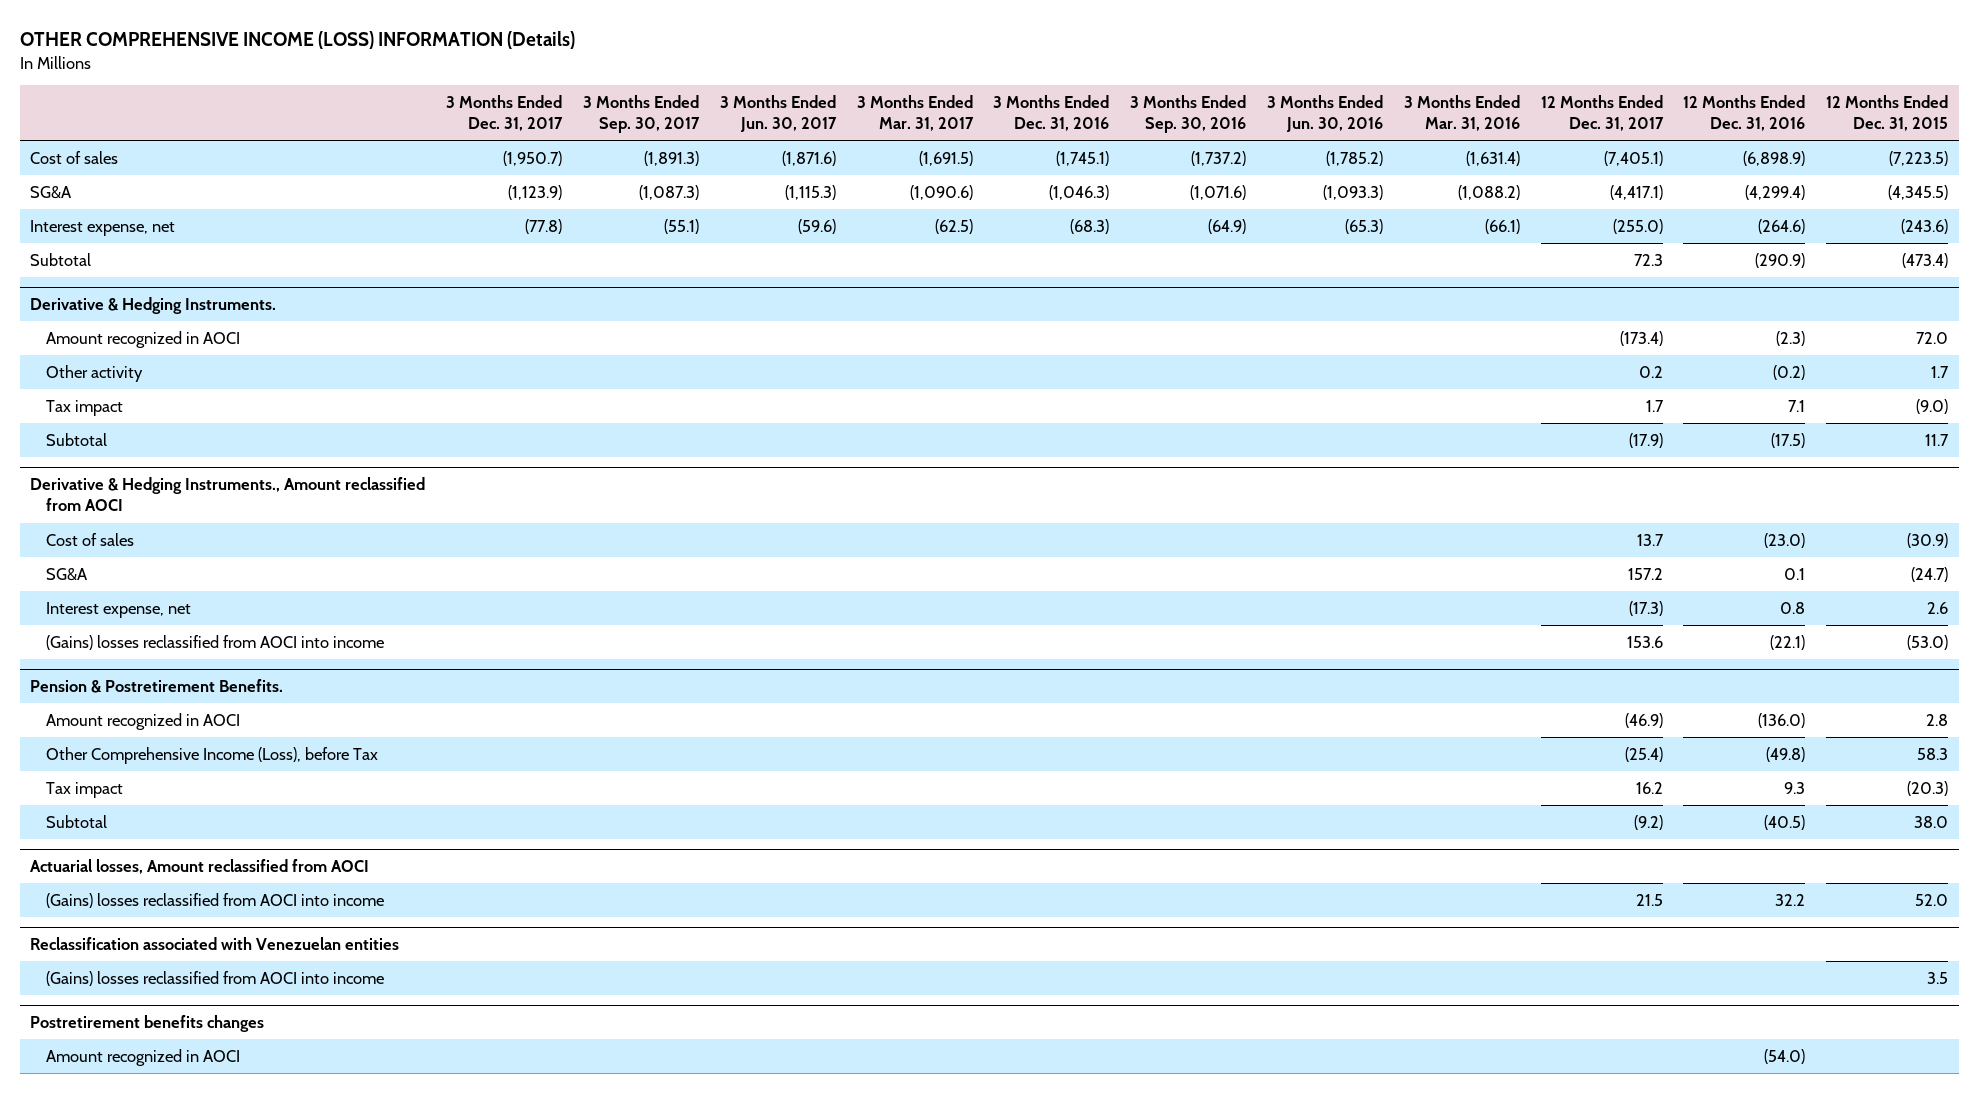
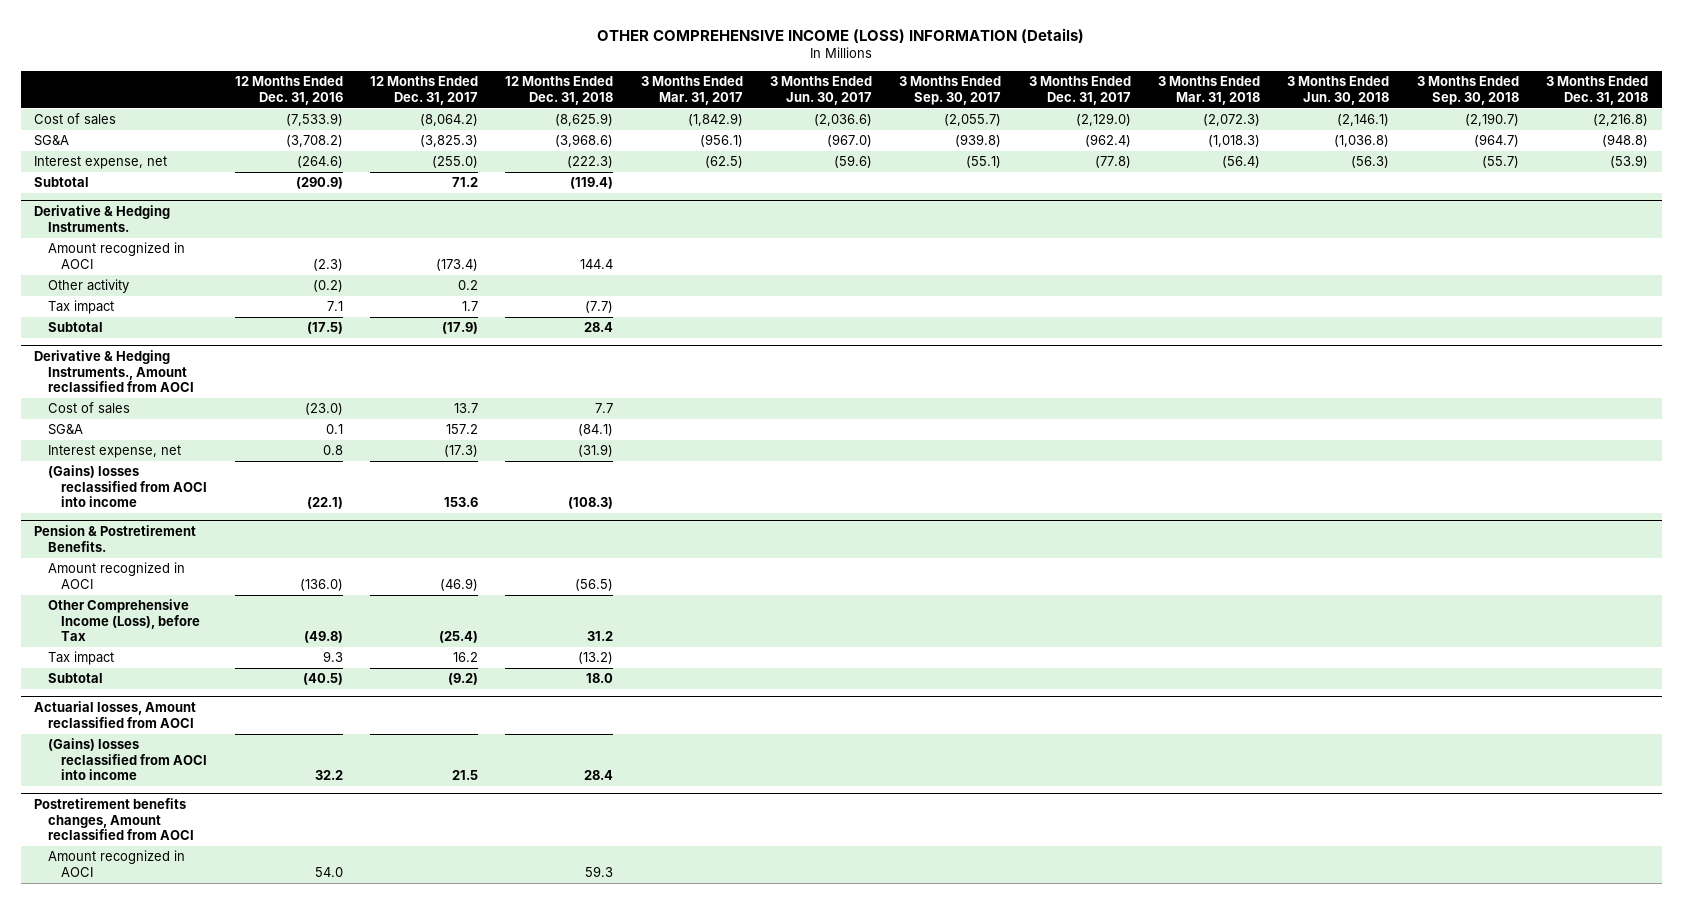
[993,95,1110,132] 3 Months Ended Dec. 31, 2016 -> none
[1130,95,1247,134] 3 Months Ended Sep. 30, 2016 -> none
[1266,95,1383,133] 3 Months Ended Jun. 30, 2016 -> none
[1403,95,1520,132] 3 Months Ended Mar. 31, 2016 -> none
[1826,95,1949,132] 12 Months Ended Dec. 31, 2015 -> none
none -> [505,76,614,105] 12 Months Ended Dec. 31, 2018
none -> [1158,76,1261,105] 3 Months Ended Mar. 31, 2018
none -> [1287,76,1390,105] 3 Months Ended Jun. 30, 2018
none -> [1416,76,1519,105] 3 Months Ended Sep. 30, 2018
none -> [1546,76,1649,105] 3 Months Ended Dec. 31, 2018
[503,150,563,166] (1,950.7) -> [1075,113,1131,127] (2,129.0)
[643,150,699,166] (1,891.3) -> [944,114,1002,127] (2,055.7)
[781,150,836,166] (1,871.6) -> [814,114,873,127] (2,036.6)
[918,150,973,166] (1,691.5) -> [687,113,743,127] (1,842.9)
[1603,150,1663,166] (7,405.1) -> [420,114,479,127] (8,064.2)
[1743,150,1806,166] (6,898.9) -> [285,113,343,127] (7,533.9)
[508,184,563,200] (1,123.9) -> [1084,134,1131,148] (962.4)
[638,184,699,200] (1,087.3) -> [955,134,1002,148] (939.8)
[784,184,836,200] (1,115.3) -> [827,134,873,148] (967.0)
[909,184,973,200] (1,090.6) -> [699,134,743,148] (956.1)
[1609,184,1663,200] (4,417.1) -> [420,135,479,148] (3,825.3)
[1745,184,1806,200] (4,299.4) -> [285,135,343,148] (3,708.2)
[1633,253,1663,266] 72.3 -> [452,177,479,188] 71.2
[30,937,400,951] Reclassification associated with Venezuelan entities -> none
[45,970,384,986] (Gains) losses reclassified from AOCI into income -> none
[30,1015,265,1033] Postretirement benefits changes -> none
none -> [34,798,194,841] Postretirement benefits changes, Amount reclassified from AOCI
[1764,1048,1806,1064] (54.0) -> [314,866,343,877] 54.0

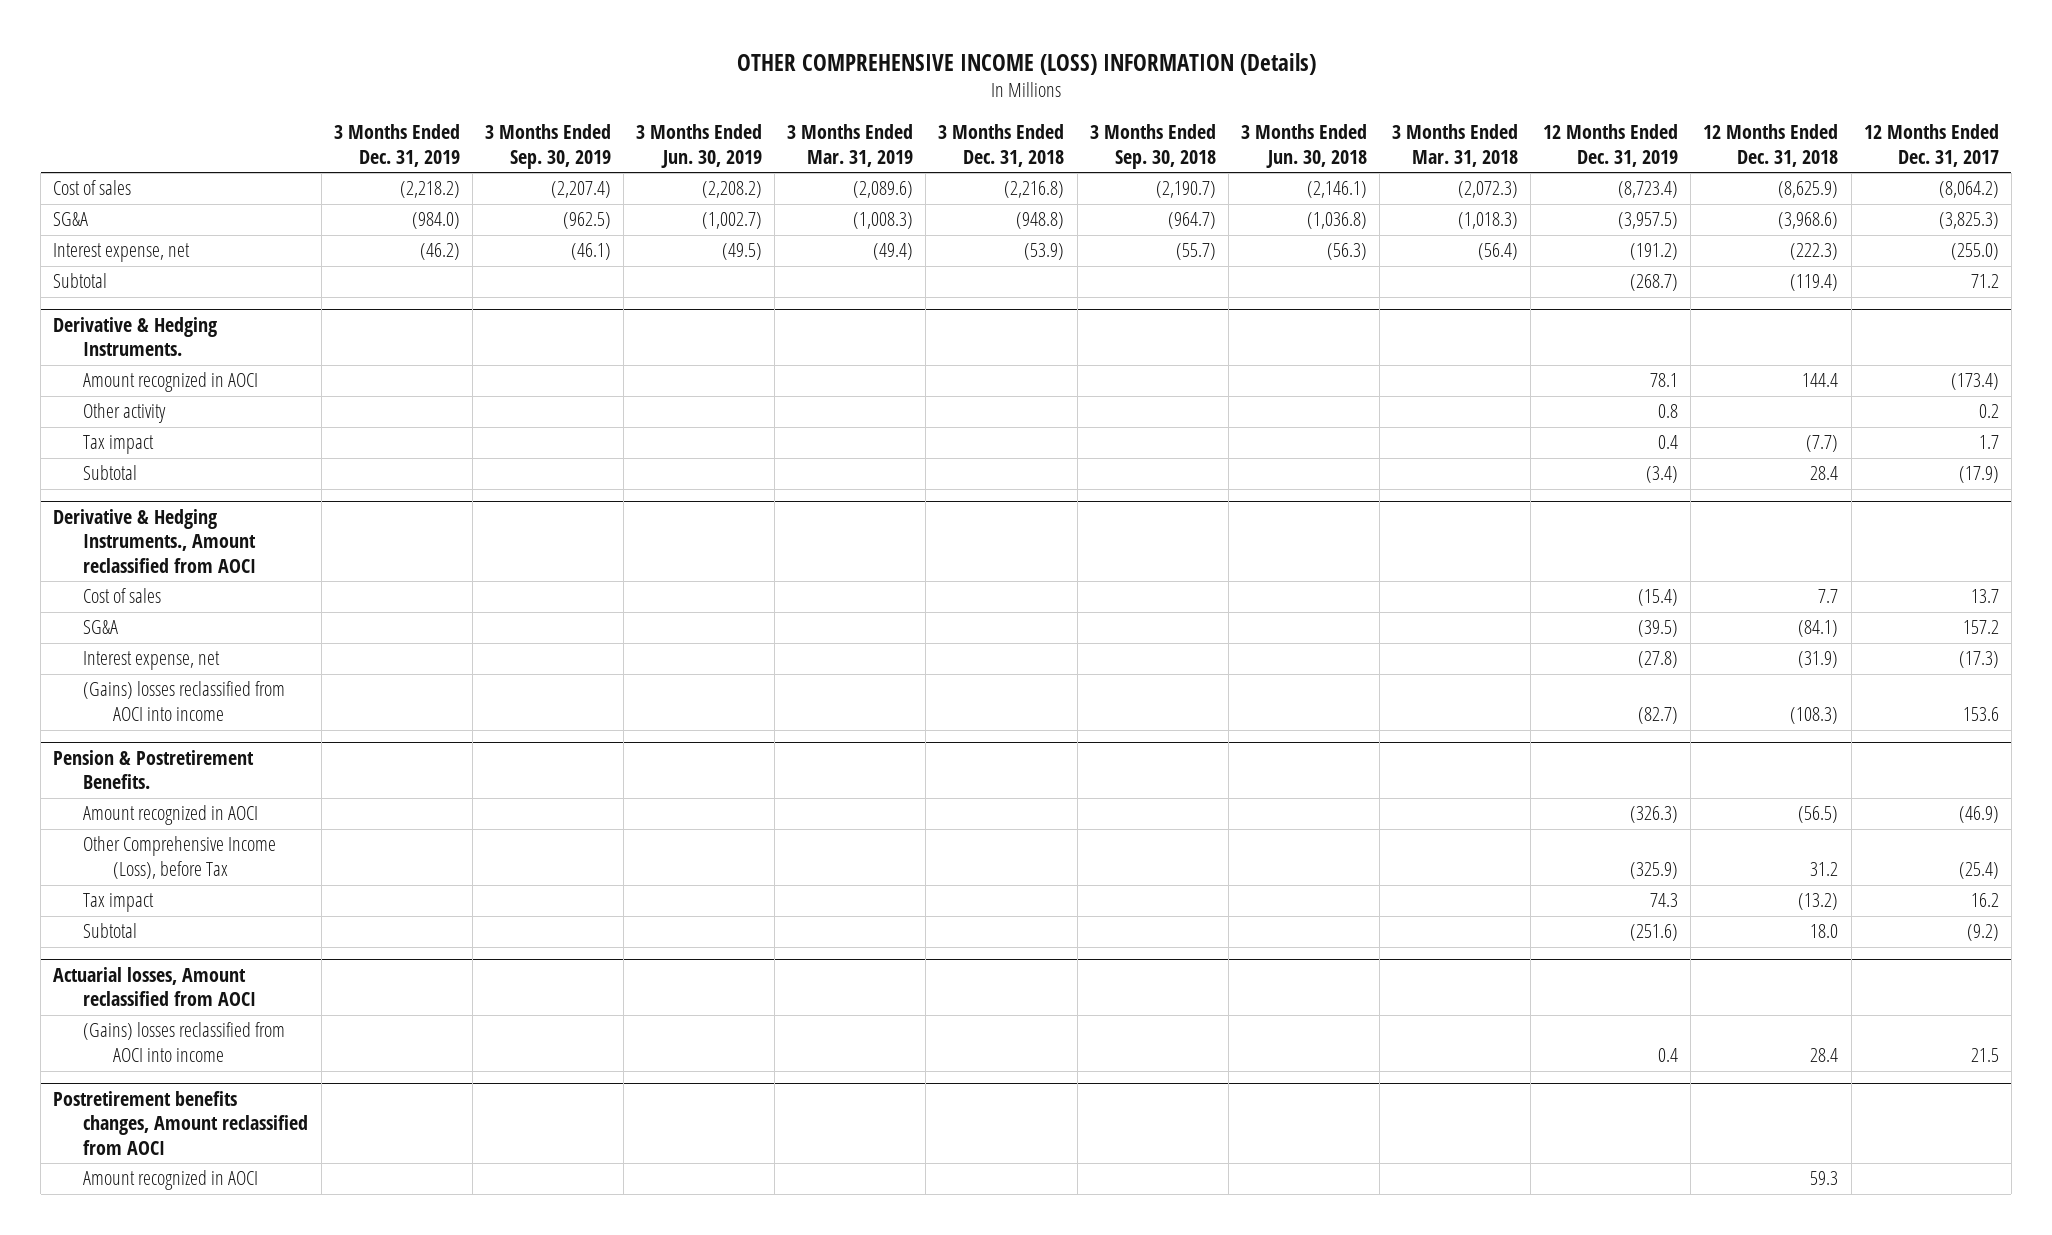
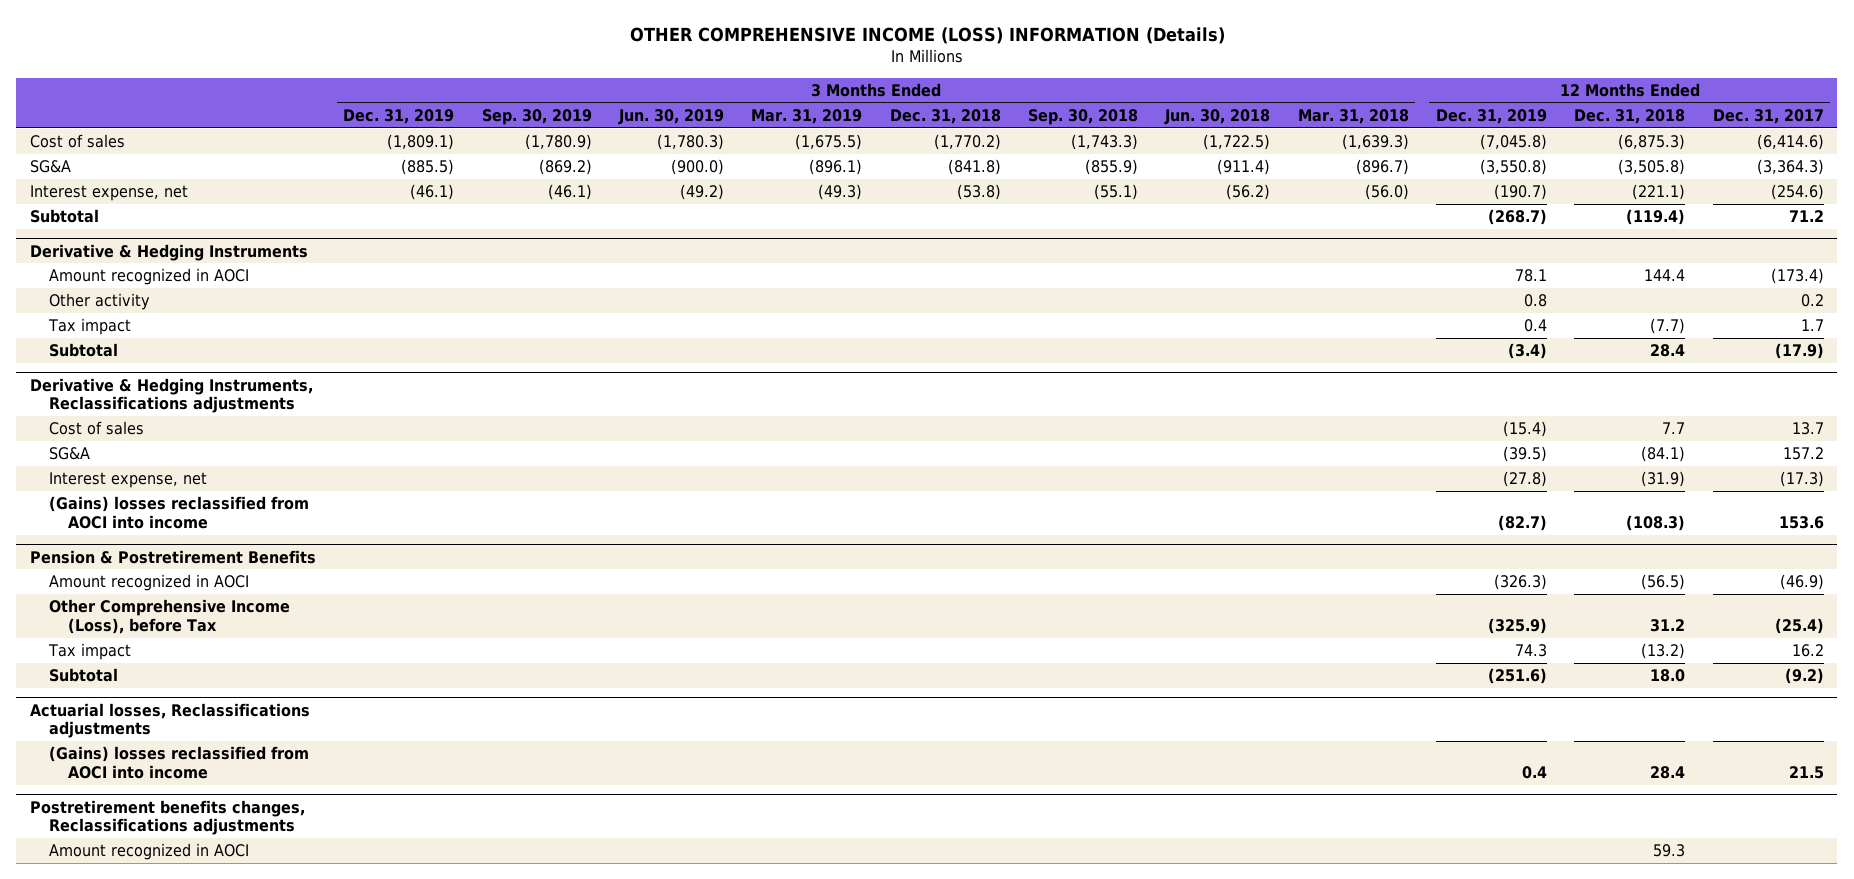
[399,181,460,199] (2,218.2) -> [387,134,455,151] (1,809.1)
[550,181,611,199] (2,207.4) -> [524,134,592,151] (1,780.9)
[702,181,763,199] (2,208.2) -> [657,134,725,151] (1,780.3)
[853,181,914,199] (2,089.6) -> [795,134,863,151] (1,675.5)
[1004,181,1065,199] (2,216.8) -> [933,134,1001,151] (1,770.2)
[1155,181,1216,199] (2,190.7) -> [1071,134,1139,151] (1,743.3)
[1306,181,1367,199] (2,146.1) -> [1203,134,1271,151] (1,722.5)
[1458,181,1519,199] (2,072.3) -> [1341,134,1409,151] (1,639.3)
[1618,181,1679,199] (8,723.4) -> [1479,134,1547,151] (7,045.8)
[1778,181,1839,199] (8,625.9) -> [1618,134,1686,151] (6,875.3)
[1938,181,1999,199] (8,064.2) -> [1756,134,1824,151] (6,414.6)
[411,212,460,230] (984.0) -> [401,159,455,176] (885.5)
[562,212,611,230] (962.5) -> [538,159,592,176] (869.2)
[702,212,763,230] (1,002.7) -> [671,159,725,176] (900.0)
[853,212,914,230] (1,008.3) -> [809,159,863,176] (896.1)
[1016,212,1065,230] (948.8) -> [947,159,1001,176] (841.8)
[1167,212,1216,230] (964.7) -> [1085,159,1139,176] (855.9)
[1306,212,1367,230] (1,036.8) -> [1217,159,1271,176] (911.4)
[1458,212,1519,230] (1,018.3) -> [1355,159,1409,176] (896.7)
[1618,212,1679,230] (3,957.5) -> [1479,159,1547,176] (3,550.8)
[1778,212,1839,230] (3,968.6) -> [1618,159,1686,176] (3,505.8)
[1938,212,1999,230] (3,825.3) -> [1756,159,1824,176] (3,364.3)
[419,243,460,261] (46.2) -> [410,184,455,201] (46.1)
[722,243,763,261] (49.5) -> [680,184,725,201] (49.2)
[873,243,914,261] (49.4) -> [818,184,863,201] (49.3)
[1024,243,1065,261] (53.9) -> [956,184,1001,201] (53.8)
[1175,243,1216,261] (55.7) -> [1094,184,1139,201] (55.1)
[1326,243,1367,261] (56.3) -> [1226,184,1271,201] (56.2)
[1478,243,1519,261] (56.4) -> [1364,184,1409,201] (56.0)
[1630,243,1679,261] (191.2) -> [1493,184,1547,201] (190.7)
[1790,243,1839,261] (222.3) -> [1632,184,1686,201] (221.1)
[1950,243,1999,261] (255.0) -> [1770,184,1824,201] (254.6)
[53,316,218,357] Derivative & Hedging Instruments. -> [30,243,309,261] Derivative & Hedging Instruments
[53,508,257,573] Derivative & Hedging Instruments., Amount reclassified from AOCI -> none
none -> [30,377,314,414] Derivative & Hedging Instruments, Reclassifications adjustments
[53,749,255,790] Pension & Postretirement Benefits. -> [30,549,317,564] Pension & Postretirement Benefits
[53,966,257,1007] Actuarial losses, Amount reclassified from AOCI -> none
none -> [30,702,311,739] Actuarial losses, Reclassifications adjustments
[53,1090,309,1155] Postretirement benefits changes, Amount reclassified from AOCI -> none
none -> [30,799,306,836] Postretirement benefits changes, Reclassifications adjustments

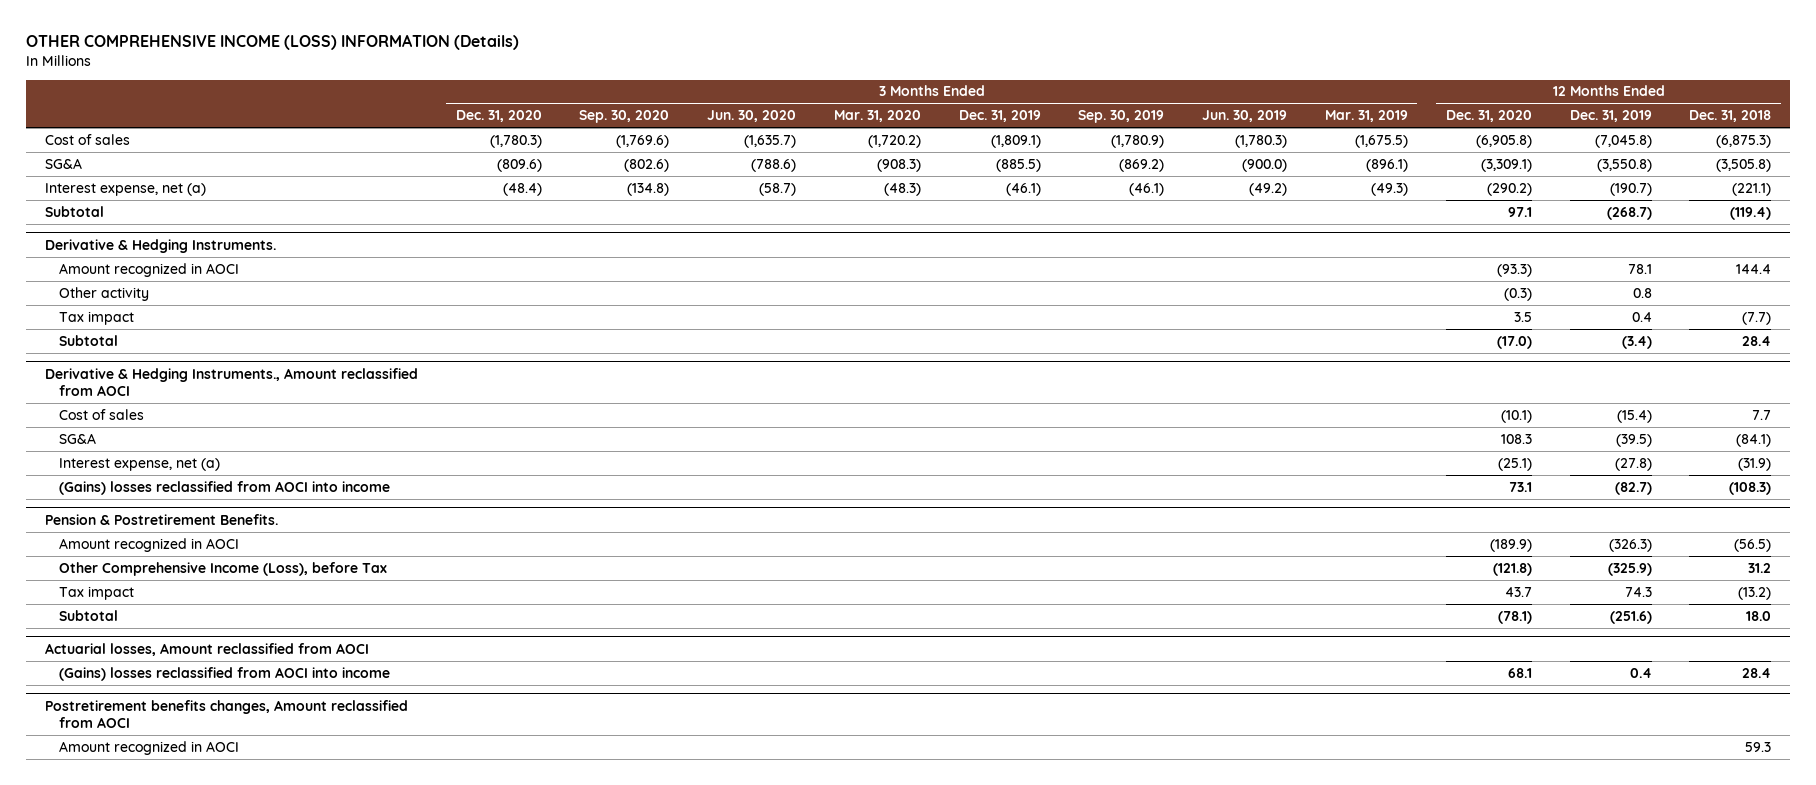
[889,108,1001,124] Dec. 31, 2018 -> none
[1028,108,1139,125] Sep. 30, 2018 -> none
[1164,108,1271,125] Jun. 30, 2018 -> none
[1297,108,1409,124] Mar. 31, 2018 -> none
[1712,108,1824,124] Dec. 31, 2017 -> none
none -> [455,110,542,123] Dec. 31, 2020
none -> [579,110,670,124] Sep. 30, 2020
none -> [707,110,797,123] Jun. 30, 2020
none -> [833,110,921,123] Mar. 31, 2020
none -> [1445,110,1532,123] Dec. 31, 2020
[30,185,189,202] Interest expense, net -> [44,182,206,196] Interest expense, net (a)
[30,243,309,261] Derivative & Hedging Instruments -> [44,238,276,253] Derivative & Hedging Instruments.
[30,377,314,414] Derivative & Hedging Instruments, Reclassifications adjustments -> none
none -> [44,367,418,397] Derivative & Hedging Instruments., Amount reclassified from AOCI
[49,472,208,489] Interest expense, net -> [58,457,220,471] Interest expense, net (a)
[30,549,317,564] Pension & Postretirement Benefits -> [44,513,278,525] Pension & Postretirement Benefits.
[30,702,311,739] Actuarial losses, Reclassifications adjustments -> none
none -> [44,642,369,656] Actuarial losses, Amount reclassified from AOCI
[30,799,306,836] Postretirement benefits changes, Reclassifications adjustments -> none
none -> [44,699,408,729] Postretirement benefits changes, Amount reclassified from AOCI

